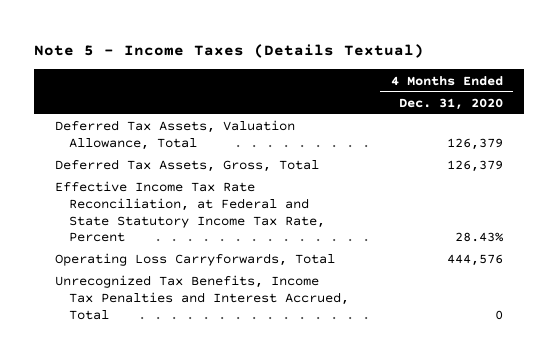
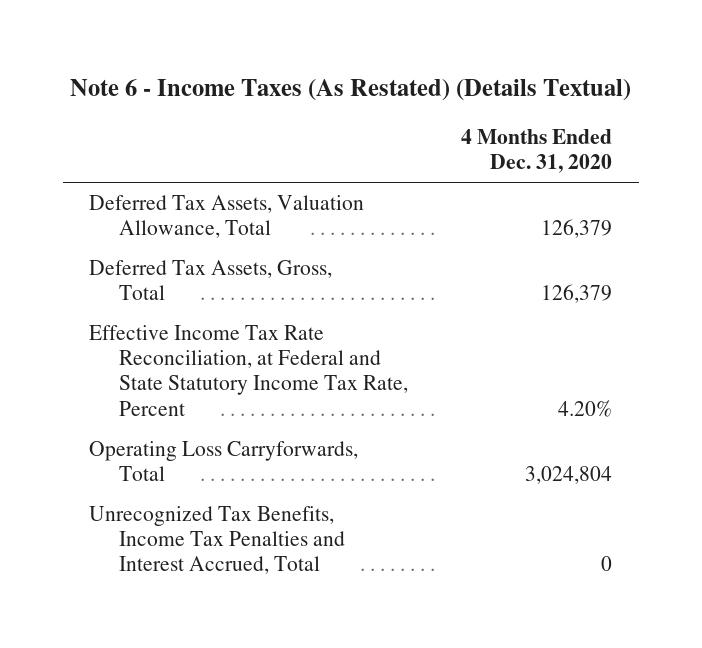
[33,44,424,59] Note 5 - Income Taxes (Details Textual) -> [69,78,631,101] Note 6 - Income Taxes (As Restated) (Details Textual)
[454,232,504,243] 28.43% -> [558,399,613,417] 4.20%
[446,254,503,267] 444,576 -> [525,466,613,485] 3,024,804

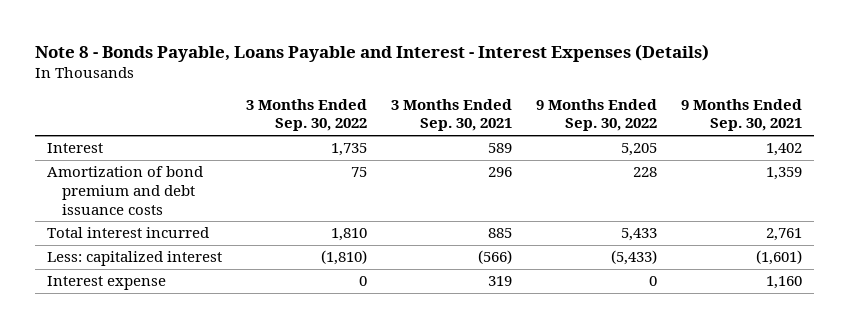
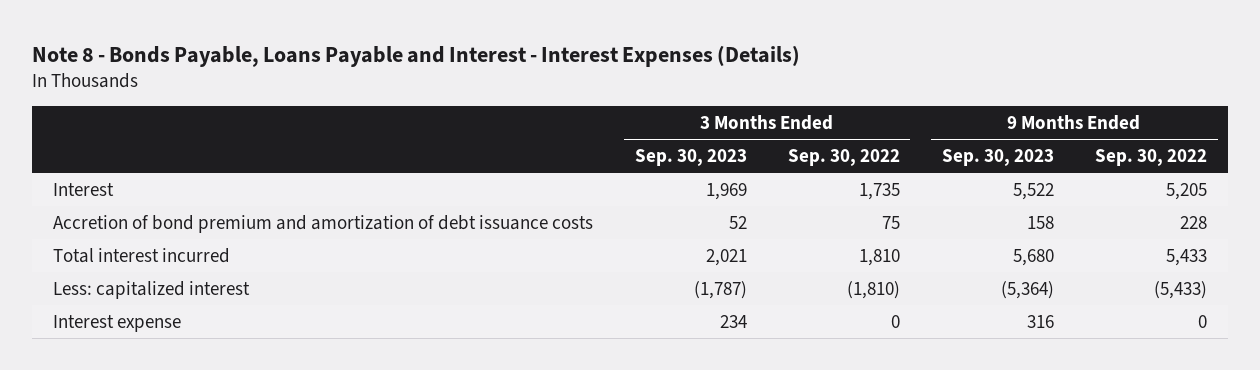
[390,98,512,132] 3 Months Ended Sep. 30, 2021 -> none
[680,98,802,132] 9 Months Ended Sep. 30, 2021 -> none
none -> [634,149,747,167] Sep. 30, 2023
none -> [941,149,1054,167] Sep. 30, 2023
[46,166,203,215] Amortization of bond premium and debt issuance costs -> [53,214,594,233] Accretion of bond premium and amortization of debt issuance costs

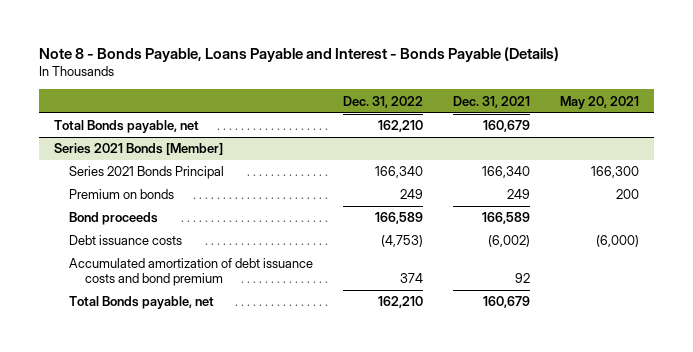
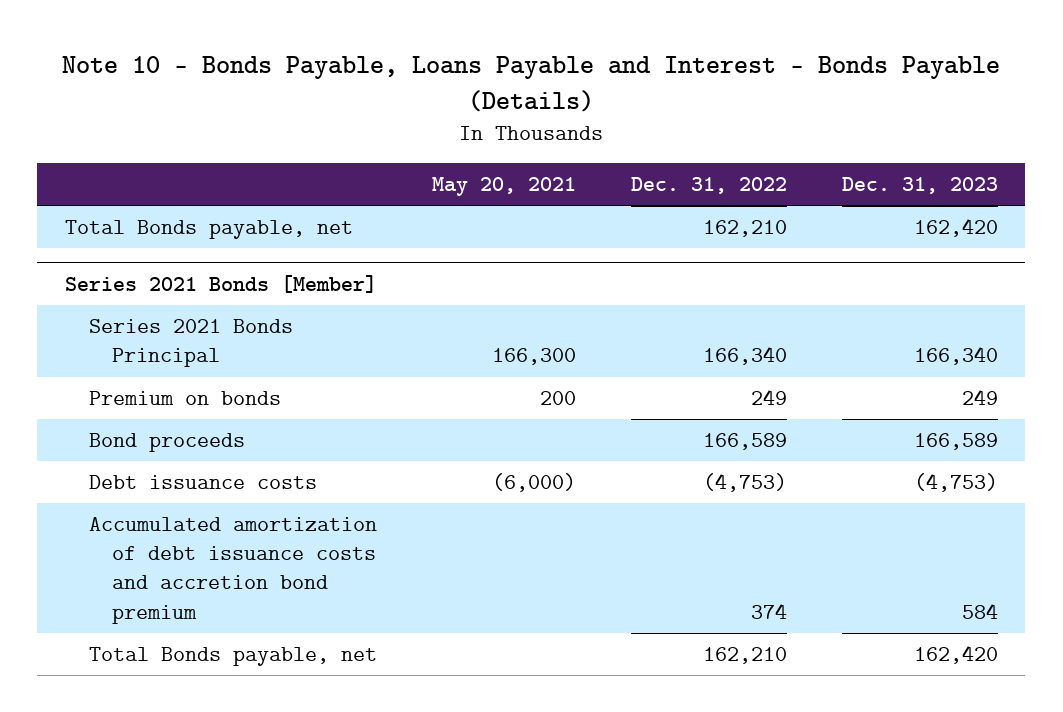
[38,46,559,62] Note 8 - Bonds Payable, Loans Payable and Interest - Bonds Payable (Details) -> [62,56,1001,112] Note 10 - Bonds Payable, Loans Payable and Interest - Bonds Payable (Details)
[453,95,531,108] Dec. 31, 2021 -> none
none -> [841,177,998,195] Dec. 31, 2023
[69,258,314,287] Accumulated amortization of debt issuance costs and bond premium -> [88,517,377,624] Accumulated amortization of debt issuance costs and accretion bond premium

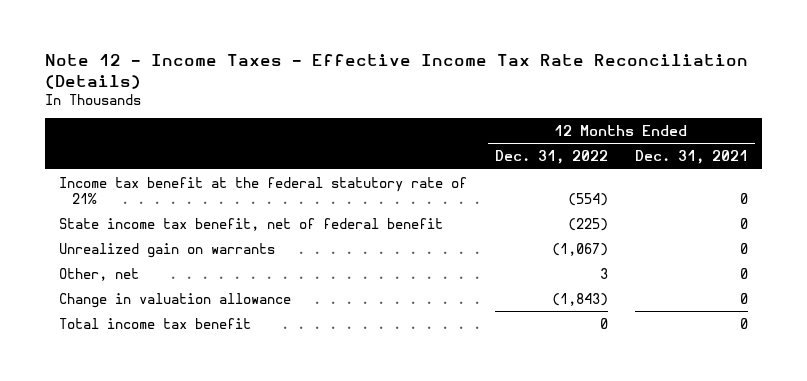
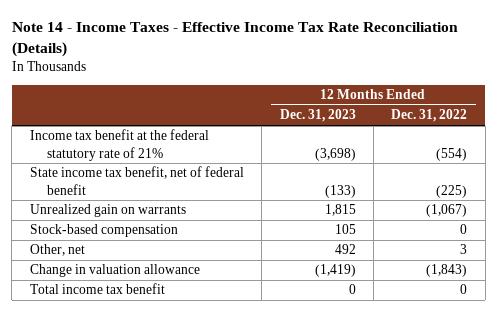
[45,54,749,89] Note 12 - Income Taxes - Effective Income Tax Rate Reconciliation (Details) -> [11,22,458,58] Note 14 - Income Taxes - Effective Income Tax Rate Reconciliation (Details)
[635,150,749,165] Dec. 31, 2021 -> none
none -> [279,109,356,123] Dec. 31, 2023
none -> [29,224,178,238] Stock-based compensation

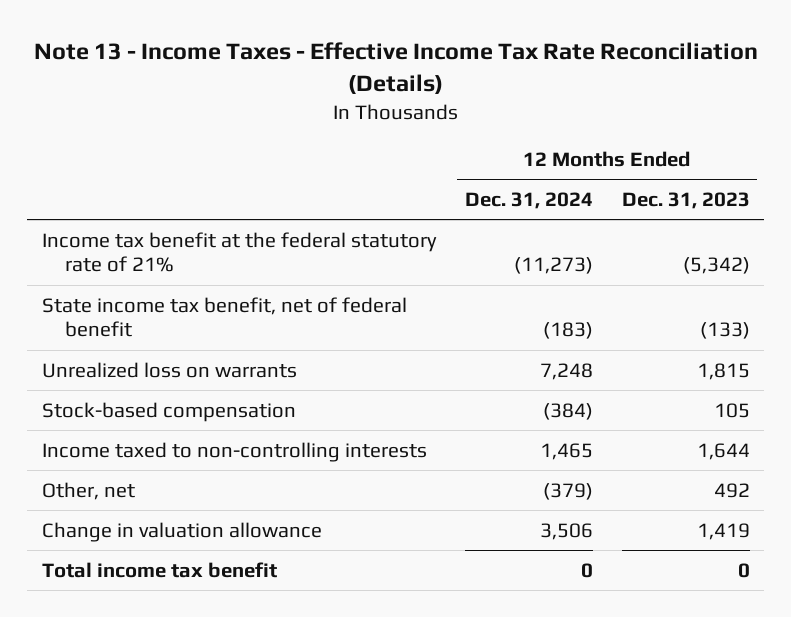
[11,22,458,58] Note 14 - Income Taxes - Effective Income Tax Rate Reconciliation (Details) -> [33,42,758,94] Note 13 - Income Taxes - Effective Income Tax Rate Reconciliation (Details)
[391,109,468,123] Dec. 31, 2022 -> none
none -> [464,191,593,209] Dec. 31, 2024
[314,147,356,161] (3,698) -> [682,257,750,275] (5,342)
[29,204,186,218] Unrealized gain on warrants -> [41,361,297,378] Unrealized loss on warrants
none -> [41,441,427,462] Income taxed to non-controlling interests
[314,264,356,278] (1,419) -> [696,522,750,540] 1,419

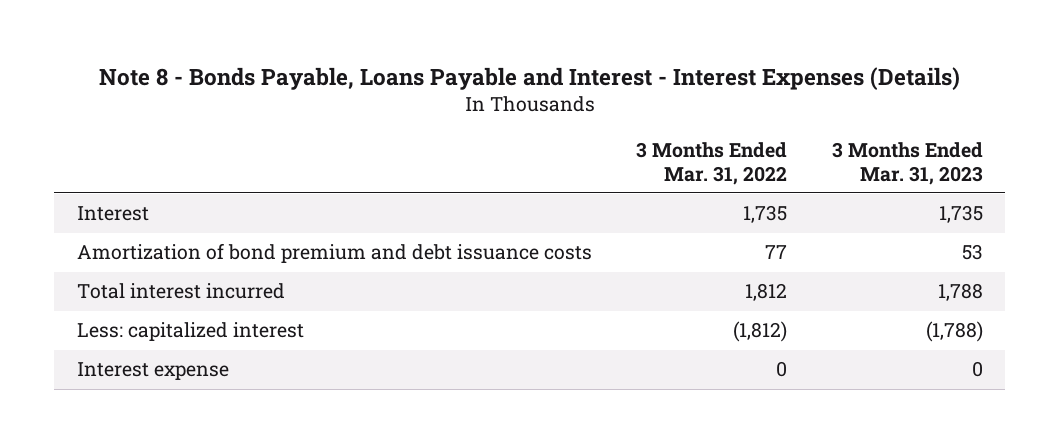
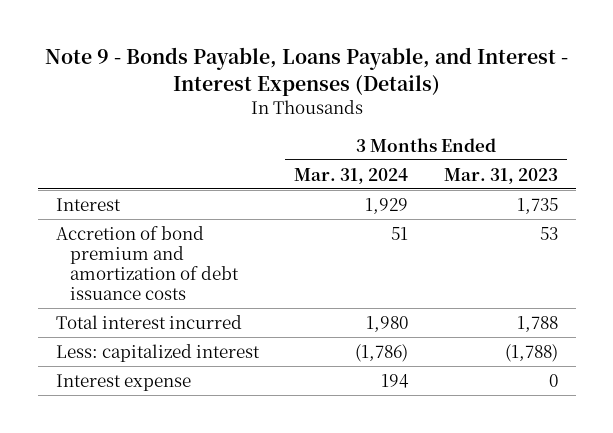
[98,66,960,90] Note 8 - Bonds Payable, Loans Payable and Interest - Interest Expenses (Details) -> [44,47,568,96] Note 9 - Bonds Payable, Loans Payable, and Interest - Interest Expenses (Details)
[636,142,788,185] 3 Months Ended Mar. 31, 2022 -> none
none -> [294,167,409,184] Mar. 31, 2024
[76,243,592,264] Amortization of bond premium and debt issuance costs -> [55,225,239,300] Accretion of bond premium and amortization of debt issuance costs

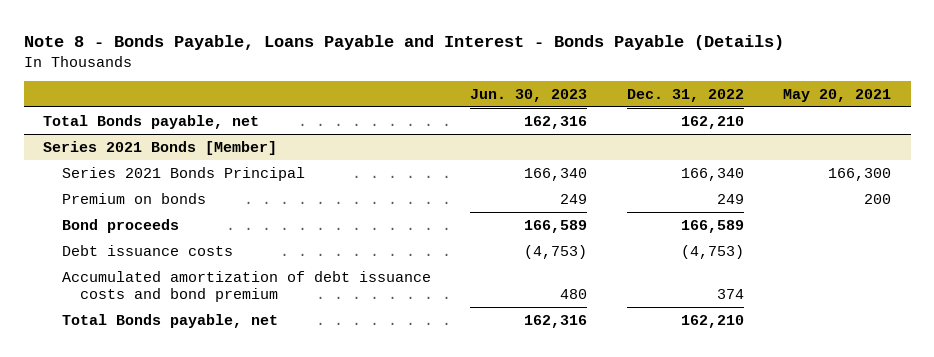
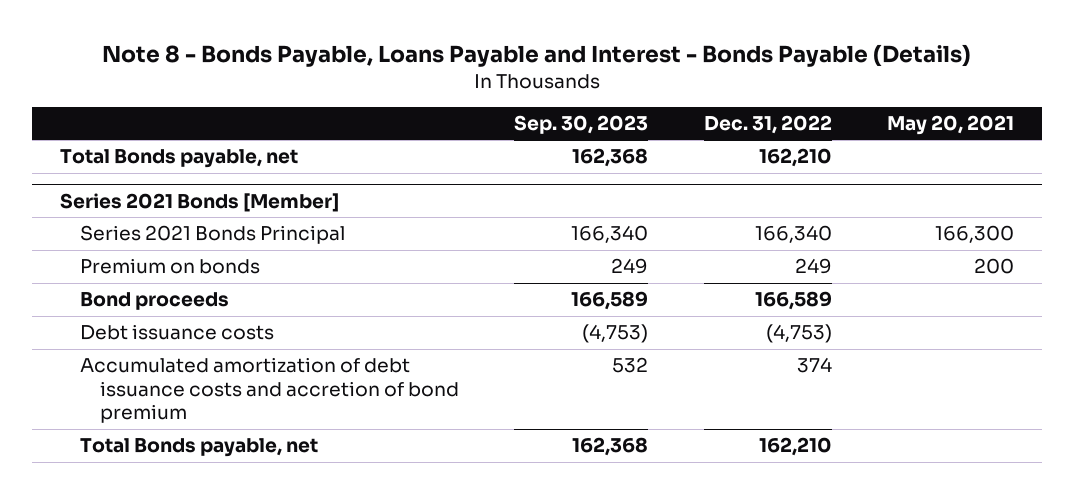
[470,89,588,103] Jun. 30, 2023 -> none
none -> [514,114,649,134] Sep. 30, 2023
[61,270,431,303] Accumulated amortization of debt issuance costs and bond premium -> [80,357,460,424] Accumulated amortization of debt issuance costs and accretion of bond premium

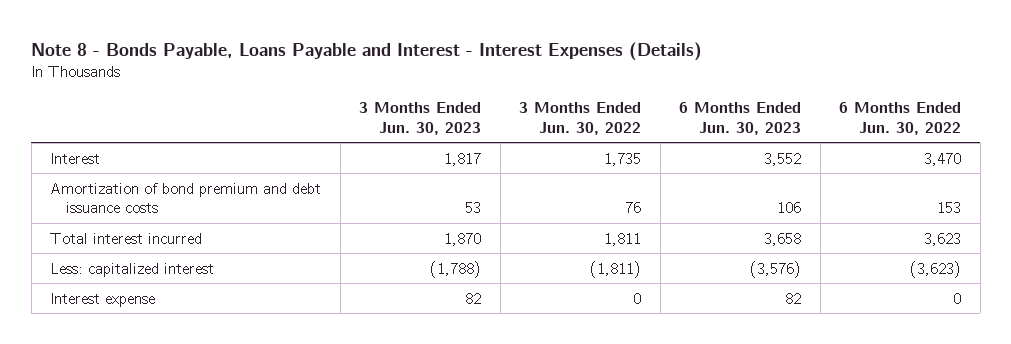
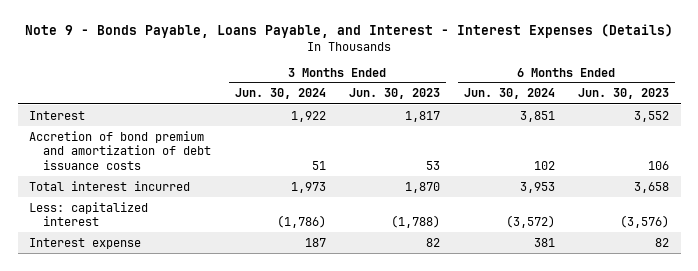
[31,41,703,61] Note 8 - Bonds Payable, Loans Payable and Interest - Interest Expenses (Details) -> [25,24,674,39] Note 9 - Bonds Payable, Loans Payable, and Interest - Interest Expenses (Details)
[519,102,642,135] 3 Months Ended Jun. 30, 2022 -> none
[839,102,962,135] 6 Months Ended Jun. 30, 2022 -> none
none -> [234,88,326,100] Jun. 30, 2024
none -> [463,88,555,100] Jun. 30, 2024
[50,182,322,214] Amortization of bond premium and debt issuance costs -> [29,130,212,170] Accretion of bond premium and amortization of debt issuance costs

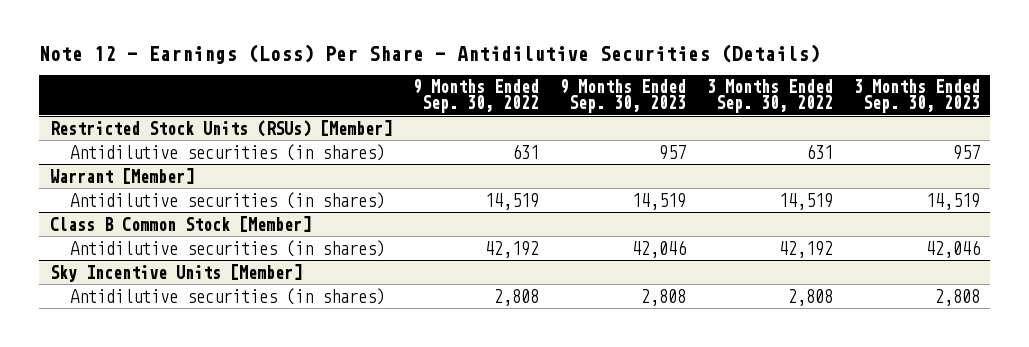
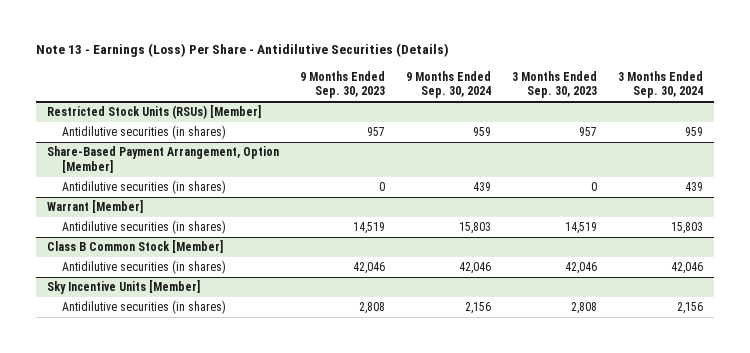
[39,43,821,64] Note 12 - Earnings (Loss) Per Share - Antidilutive Securities (Details) -> [36,43,450,58] Note 13 - Earnings (Loss) Per Share - Antidilutive Securities (Details)
[412,79,539,114] 9 Months Ended Sep. 30, 2022 -> none
[706,79,833,114] 3 Months Ended Sep. 30, 2022 -> none
none -> [405,70,491,99] 9 Months Ended Sep. 30, 2024
none -> [618,70,704,99] 3 Months Ended Sep. 30, 2024
none -> [46,146,279,174] Share-Based Payment Arrangement, Option [Member]
none -> [62,180,227,195] Antidilutive securities (in shares)

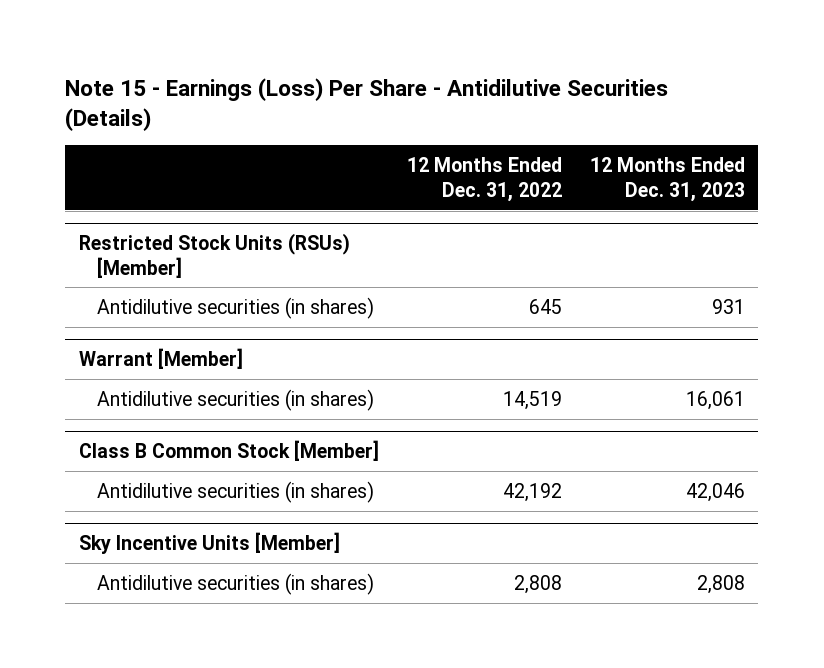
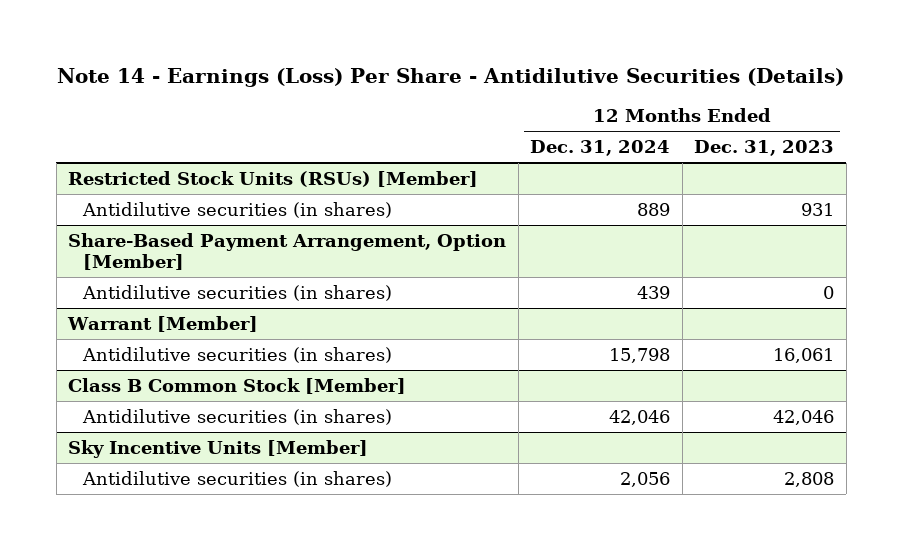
[65,77,669,131] Note 15 - Earnings (Loss) Per Share - Antidilutive Securities (Details) -> [57,68,845,88] Note 14 - Earnings (Loss) Per Share - Antidilutive Securities (Details)
[406,157,562,202] 12 Months Ended Dec. 31, 2022 -> none
none -> [530,140,671,157] Dec. 31, 2024
none -> [68,232,507,271] Share-Based Payment Arrangement, Option [Member]
none -> [82,284,393,301] Antidilutive securities (in shares)

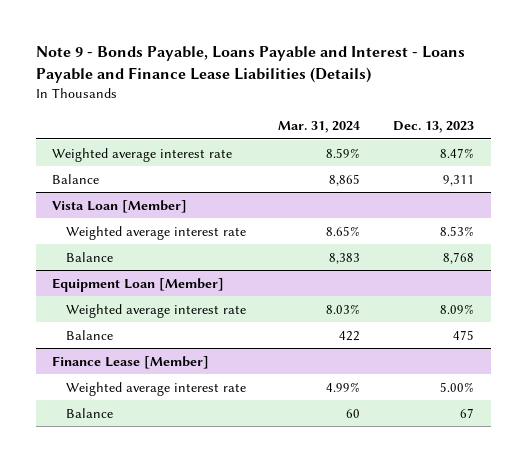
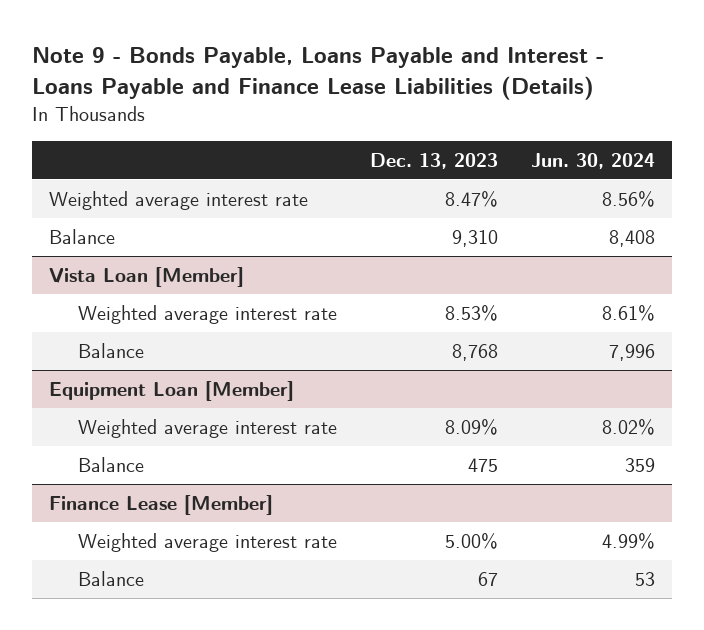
[278,121,361,134] Mar. 31, 2024 -> none
none -> [531,152,656,169] Jun. 30, 2024
[443,174,475,186] 9,311 -> [452,229,499,247] 9,310

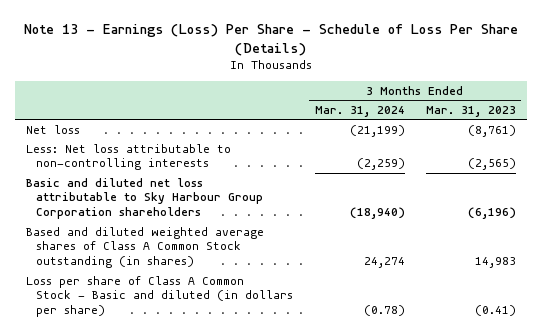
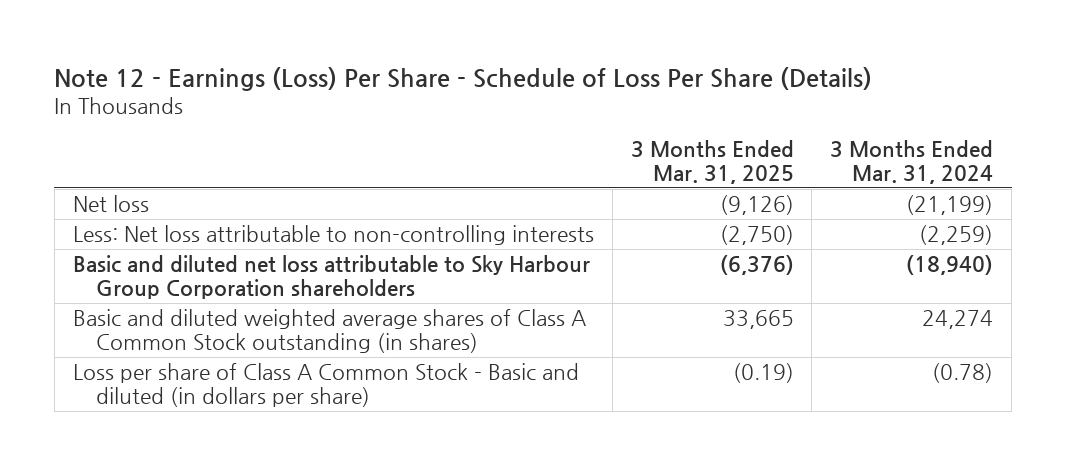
[24,24,519,56] Note 13 - Earnings (Loss) Per Share - Schedule of Loss Per Share (Details) -> [54,66,873,91] Note 12 - Earnings (Loss) Per Share - Schedule of Loss Per Share (Details)
[426,106,517,118] Mar. 31, 2023 -> none
none -> [630,139,794,184] 3 Months Ended Mar. 31, 2025
[26,226,265,269] Based and diluted weighted average shares of Class A Common Stock outstanding (in shares) -> [72,309,586,354] Basic and diluted weighted average shares of Class A Common Stock outstanding (in shares)

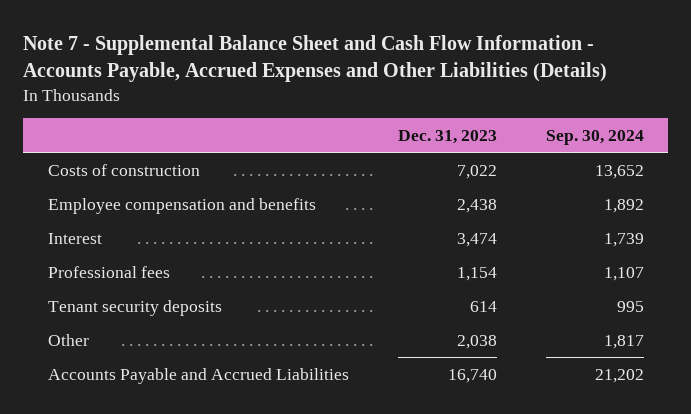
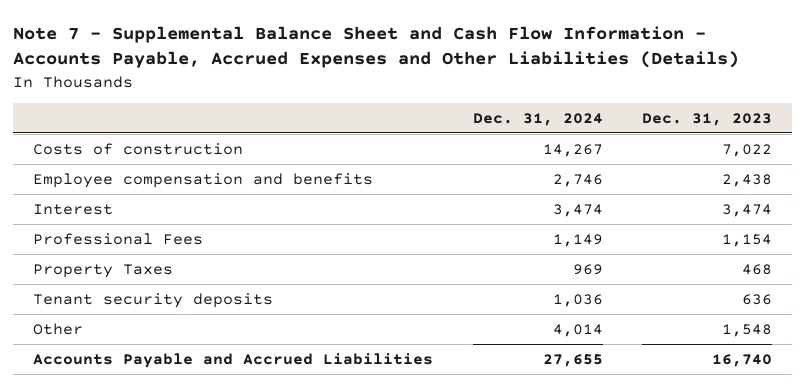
[545,129,644,145] Sep. 30, 2024 -> none
none -> [472,112,603,126] Dec. 31, 2024
[47,265,170,278] Professional fees -> [33,232,204,245] Professional Fees
none -> [33,263,174,278] Property Taxes
[469,300,497,312] 614 -> [742,293,773,305] 636
[456,334,497,349] 2,038 -> [722,323,773,337] 1,548

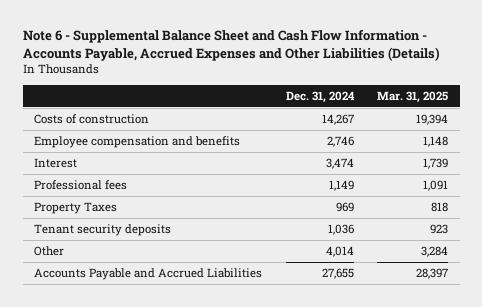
[13,25,740,69] Note 7 - Supplemental Balance Sheet and Cash Flow Information - Accounts Payable, Accrued Expenses and Other Liabilities (Details) -> [22,29,440,61] Note 6 - Supplemental Balance Sheet and Cash Flow Information - Accounts Payable, Accrued Expenses and Other Liabilities (Details)
[642,112,773,126] Dec. 31, 2023 -> none
none -> [377,90,449,103] Mar. 31, 2025
[33,232,204,245] Professional Fees -> [34,180,128,191] Professional fees

